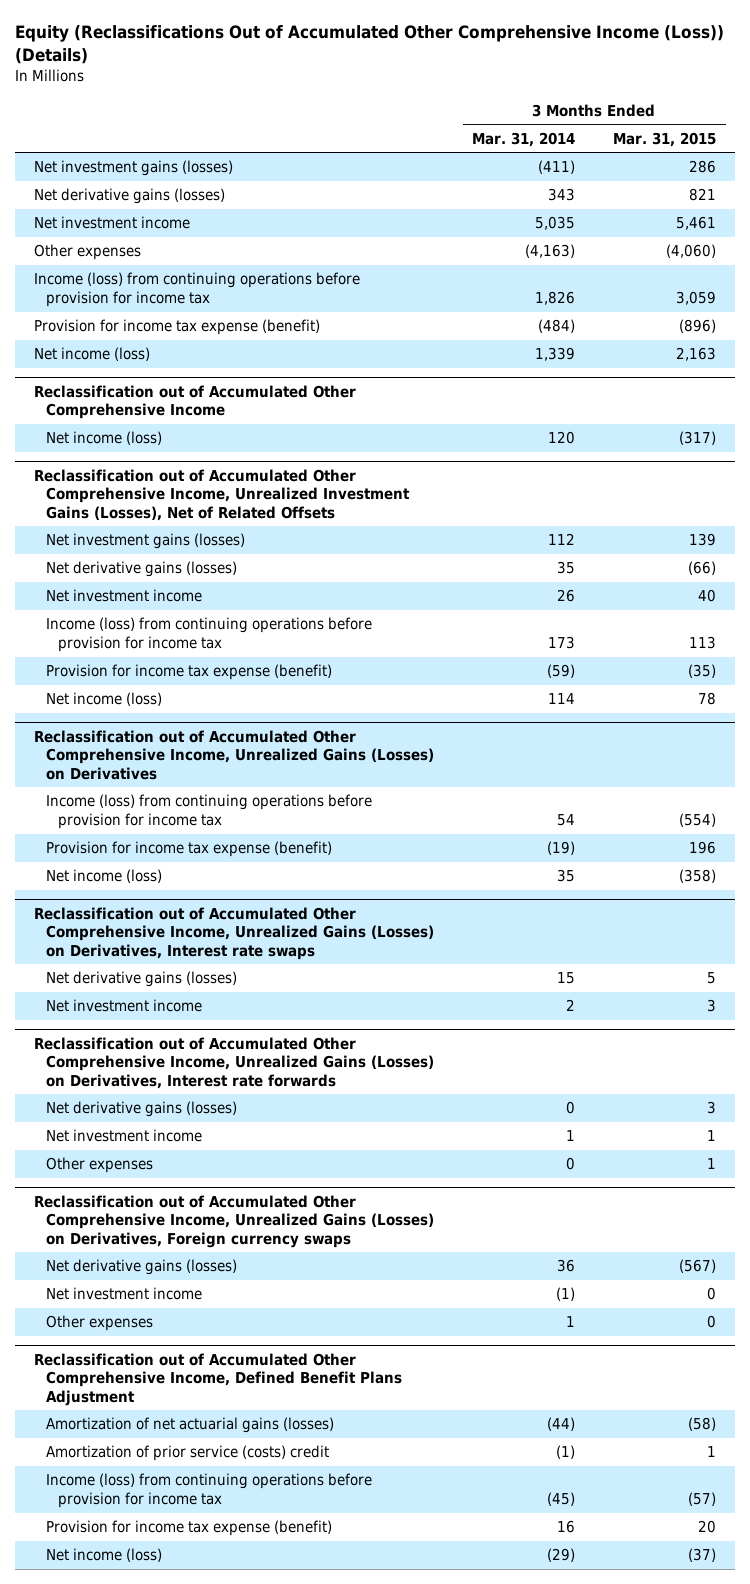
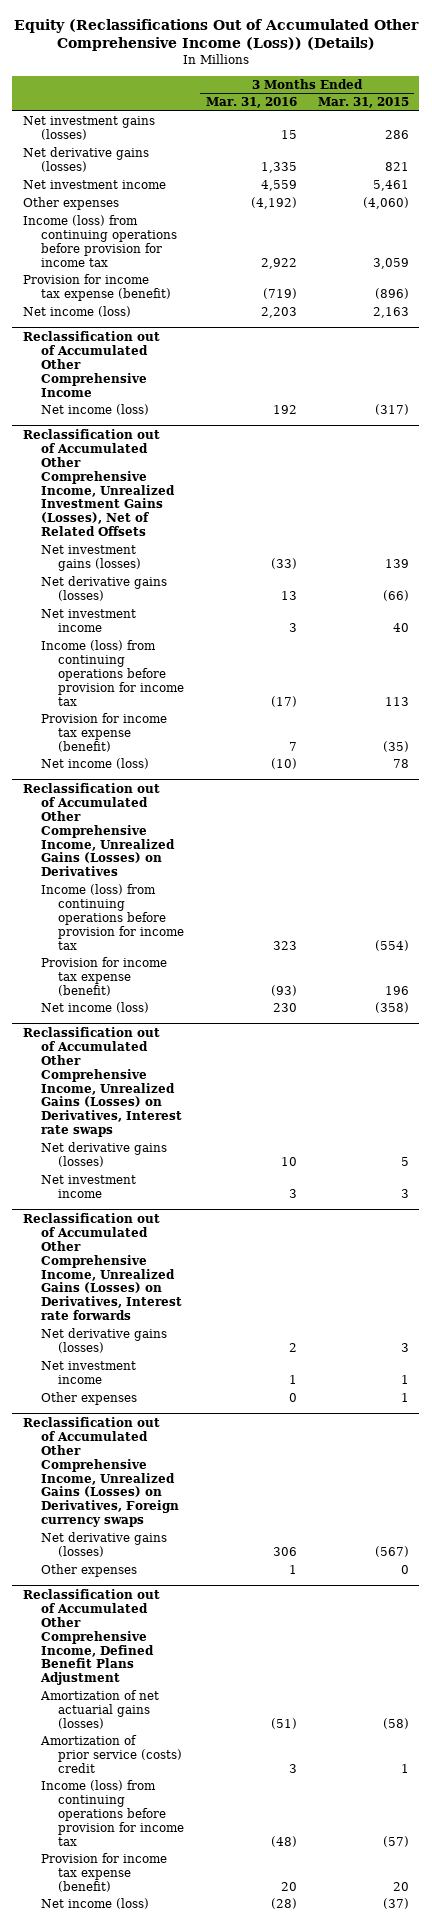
[472,131,576,147] Mar. 31, 2014 -> none
none -> [205,97,297,109] Mar. 31, 2016
[45,1287,202,1301] Net investment income -> none

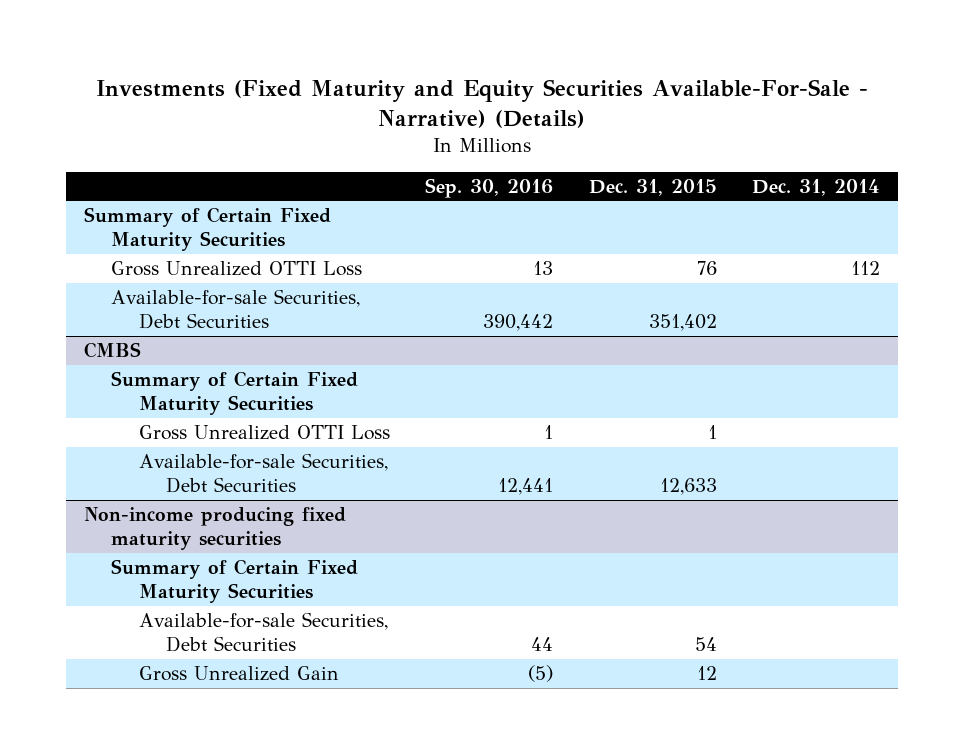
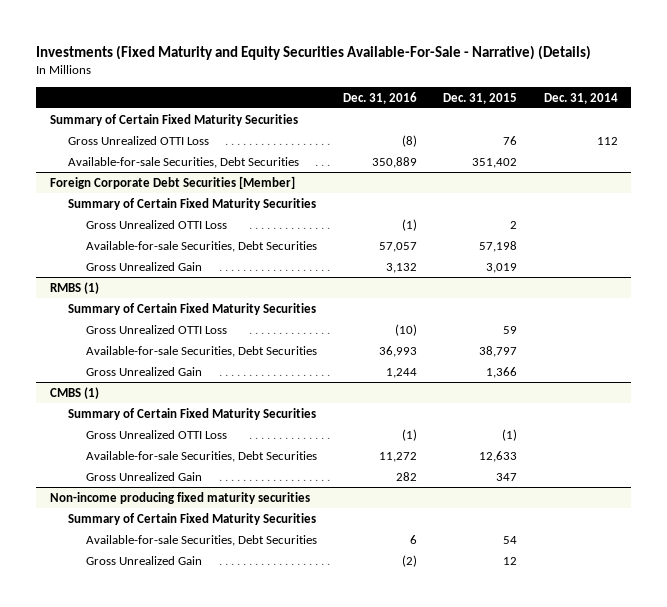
[425,177,554,198] Sep. 30, 2016 -> none
none -> [342,91,417,104] Dec. 31, 2016
[83,342,141,359] CMBS -> none
none -> [49,175,295,189] Foreign Corporate Debt Securities [Member]
[707,425,717,440] 1 -> [510,220,518,229] 2
none -> [85,240,317,252] Available-for-sale Securities, Debt Securities
none -> [85,261,202,271] Gross Unrealized Gain
none -> [49,281,99,294] RMBS (1)
none -> [67,302,316,315] Summary of Certain Fixed Maturity Securities
none -> [85,324,227,334] Gross Unrealized OTTI Loss
none -> [85,345,317,357] Available-for-sale Securities, Debt Securities
none -> [85,366,202,376] Gross Unrealized Gain
none -> [49,386,99,399] CMBS (1)
none -> [67,407,316,420] Summary of Certain Fixed Maturity Securities
none -> [85,429,227,439] Gross Unrealized OTTI Loss
none -> [85,471,202,481] Gross Unrealized Gain

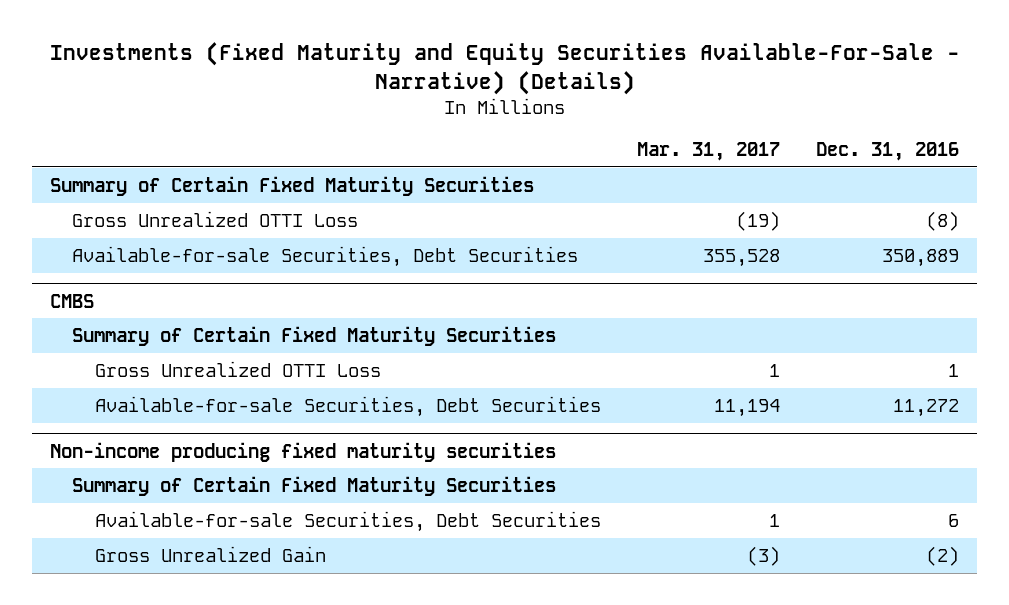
[443,92,518,104] Dec. 31, 2015 -> none
[543,92,618,104] Dec. 31, 2014 -> none
none -> [637,141,781,161] Mar. 31, 2017
[49,175,295,189] Foreign Corporate Debt Securities [Member] -> none
[67,197,316,210] Summary of Certain Fixed Maturity Securities -> none
[85,219,227,229] Gross Unrealized OTTI Loss -> none
[85,240,317,252] Available-for-sale Securities, Debt Securities -> none
[85,261,202,271] Gross Unrealized Gain -> none
[49,281,99,294] RMBS (1) -> none
[67,302,316,315] Summary of Certain Fixed Maturity Securities -> none
[85,324,227,334] Gross Unrealized OTTI Loss -> none
[85,345,317,357] Available-for-sale Securities, Debt Securities -> none
[85,366,202,376] Gross Unrealized Gain -> none
[49,386,99,399] CMBS (1) -> [50,293,95,308] CMBS
[401,428,417,441] (1) -> [948,363,960,377] 1
[85,471,202,481] Gross Unrealized Gain -> none

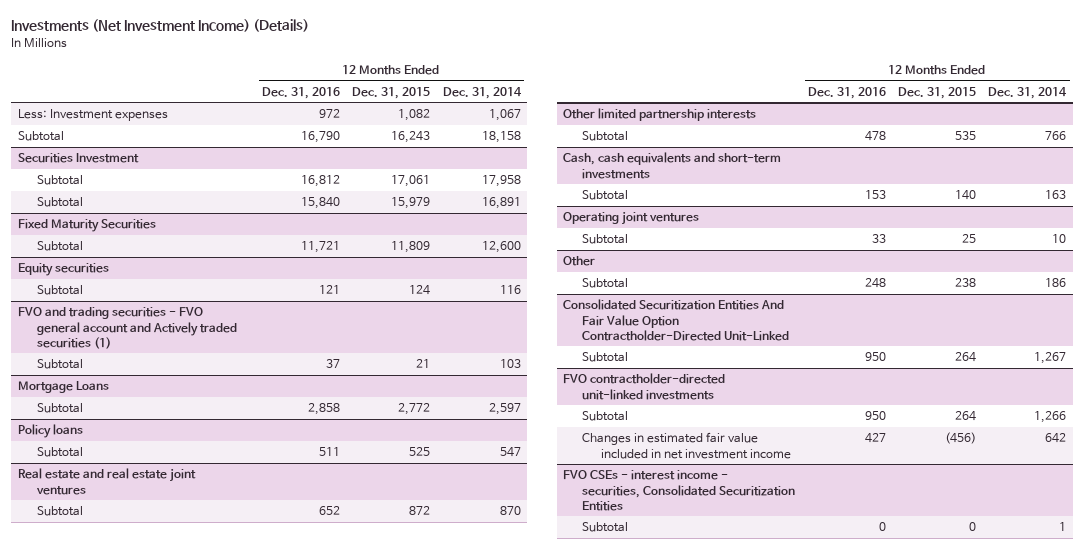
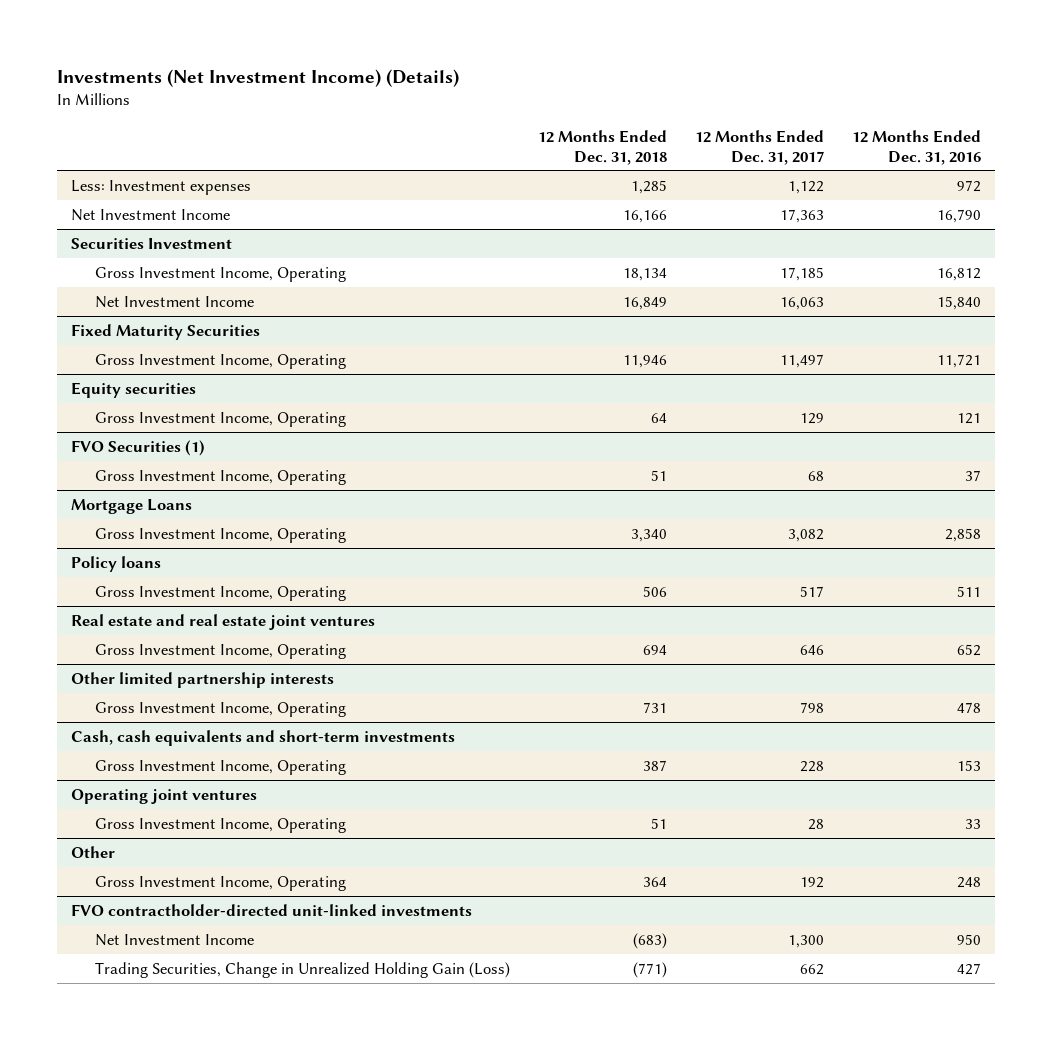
[352,86,431,99] Dec. 31, 2015 -> none
[442,86,522,99] Dec. 31, 2014 -> none
none -> [537,129,667,165] 12 Months Ended Dec. 31, 2018
none -> [694,129,824,165] 12 Months Ended Dec. 31, 2017
[17,131,64,142] Subtotal -> [71,208,231,221] Net Investment Income
[36,175,83,186] Subtotal -> [94,266,346,282] Gross Investment Income, Operating
[36,197,83,208] Subtotal -> [94,295,254,308] Net Investment Income
[36,241,83,252] Subtotal -> [94,353,346,369] Gross Investment Income, Operating
[36,285,83,296] Subtotal -> [94,411,346,427] Gross Investment Income, Operating
[17,307,237,349] FVO and trading securities - FVO general account and Actively traded securities (1) -> [71,439,206,456] FVO Securities (1)
[36,359,83,370] Subtotal -> [94,469,346,485] Gross Investment Income, Operating
[36,403,83,414] Subtotal -> [94,527,346,543] Gross Investment Income, Operating
[36,447,83,458] Subtotal -> [94,585,346,601] Gross Investment Income, Operating
[36,506,83,517] Subtotal -> [94,643,346,659] Gross Investment Income, Operating
[582,131,629,142] Subtotal -> [94,701,346,717] Gross Investment Income, Operating
[582,190,629,201] Subtotal -> [94,759,346,775] Gross Investment Income, Operating
[582,234,629,245] Subtotal -> [94,817,346,833] Gross Investment Income, Operating
[563,299,790,341] Consolidated Securitization Entities And Fair Value Option Contractholder-Directed Unit-Linked -> none
[582,352,629,363] Subtotal -> none
[582,278,629,289] Subtotal -> [94,875,346,891] Gross Investment Income, Operating
[563,470,796,511] FVO CSEs - interest income - securities, Consolidated Securitization Entities -> none
[582,522,629,533] Subtotal -> none
[582,411,629,422] Subtotal -> [94,933,254,946] Net Investment Income
[582,432,792,459] Changes in estimated fair value included in net investment income -> [94,961,510,978] Trading Securities, Change in Unrealized Holding Gain (Loss)

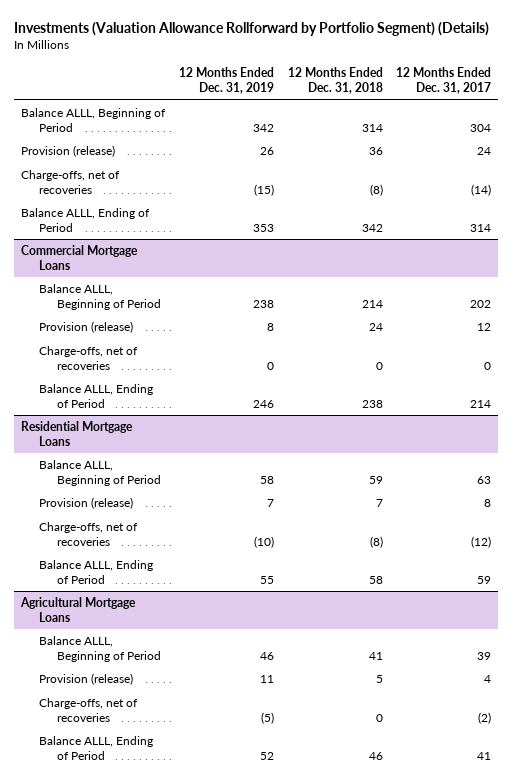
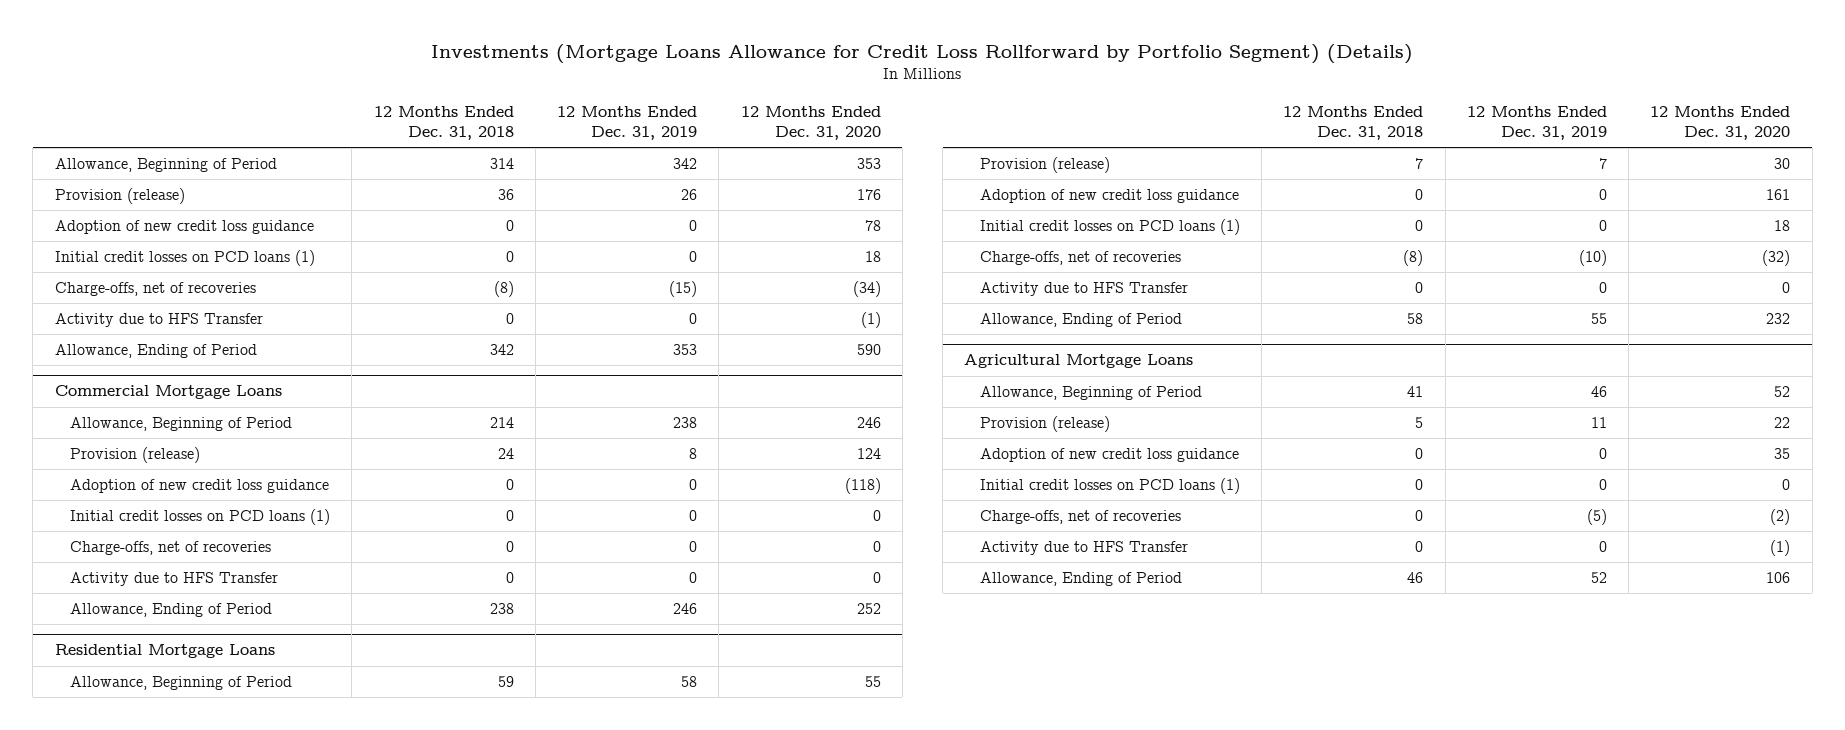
[14,22,490,37] Investments (Valuation Allowance Rollforward by Portfolio Segment) (Details) -> [431,43,1414,64] Investments (Mortgage Loans Allowance for Credit Loss Rollforward by Portfolio Segment) (Details)
[396,67,492,95] 12 Months Ended Dec. 31, 2017 -> none
none -> [740,105,881,141] 12 Months Ended Dec. 31, 2020
[21,108,167,132] Balance ALLL, Beginning of Period -> [54,158,277,173] Allowance, Beginning of Period
none -> [54,220,314,235] Adoption of new credit loss guidance
none -> [54,250,315,267] Initial credit losses on PCD loans (1)
none -> [54,313,263,328] Activity due to HFS Transfer
[21,208,151,232] Balance ALLL, Ending of Period -> [54,344,257,359] Allowance, Ending of Period
[39,284,161,310] Balance ALLL, Beginning of Period -> [70,417,293,432] Allowance, Beginning of Period
none -> [70,479,330,494] Adoption of new credit loss guidance
none -> [70,509,331,526] Initial credit losses on PCD loans (1)
none -> [70,572,279,587] Activity due to HFS Transfer
[39,384,154,408] Balance ALLL, Ending of Period -> [70,603,273,618] Allowance, Ending of Period
[39,460,161,486] Balance ALLL, Beginning of Period -> [70,676,293,691] Allowance, Beginning of Period
none -> [979,189,1239,204] Adoption of new credit loss guidance
none -> [979,219,1240,236] Initial credit losses on PCD loans (1)
none -> [979,282,1188,297] Activity due to HFS Transfer
[39,560,154,584] Balance ALLL, Ending of Period -> [979,313,1182,328] Allowance, Ending of Period
[39,636,161,662] Balance ALLL, Beginning of Period -> [979,386,1202,401] Allowance, Beginning of Period
none -> [979,448,1239,463] Adoption of new credit loss guidance
none -> [979,478,1240,495] Initial credit losses on PCD loans (1)
none -> [979,541,1188,556] Activity due to HFS Transfer
[39,736,154,760] Balance ALLL, Ending of Period -> [979,572,1182,587] Allowance, Ending of Period

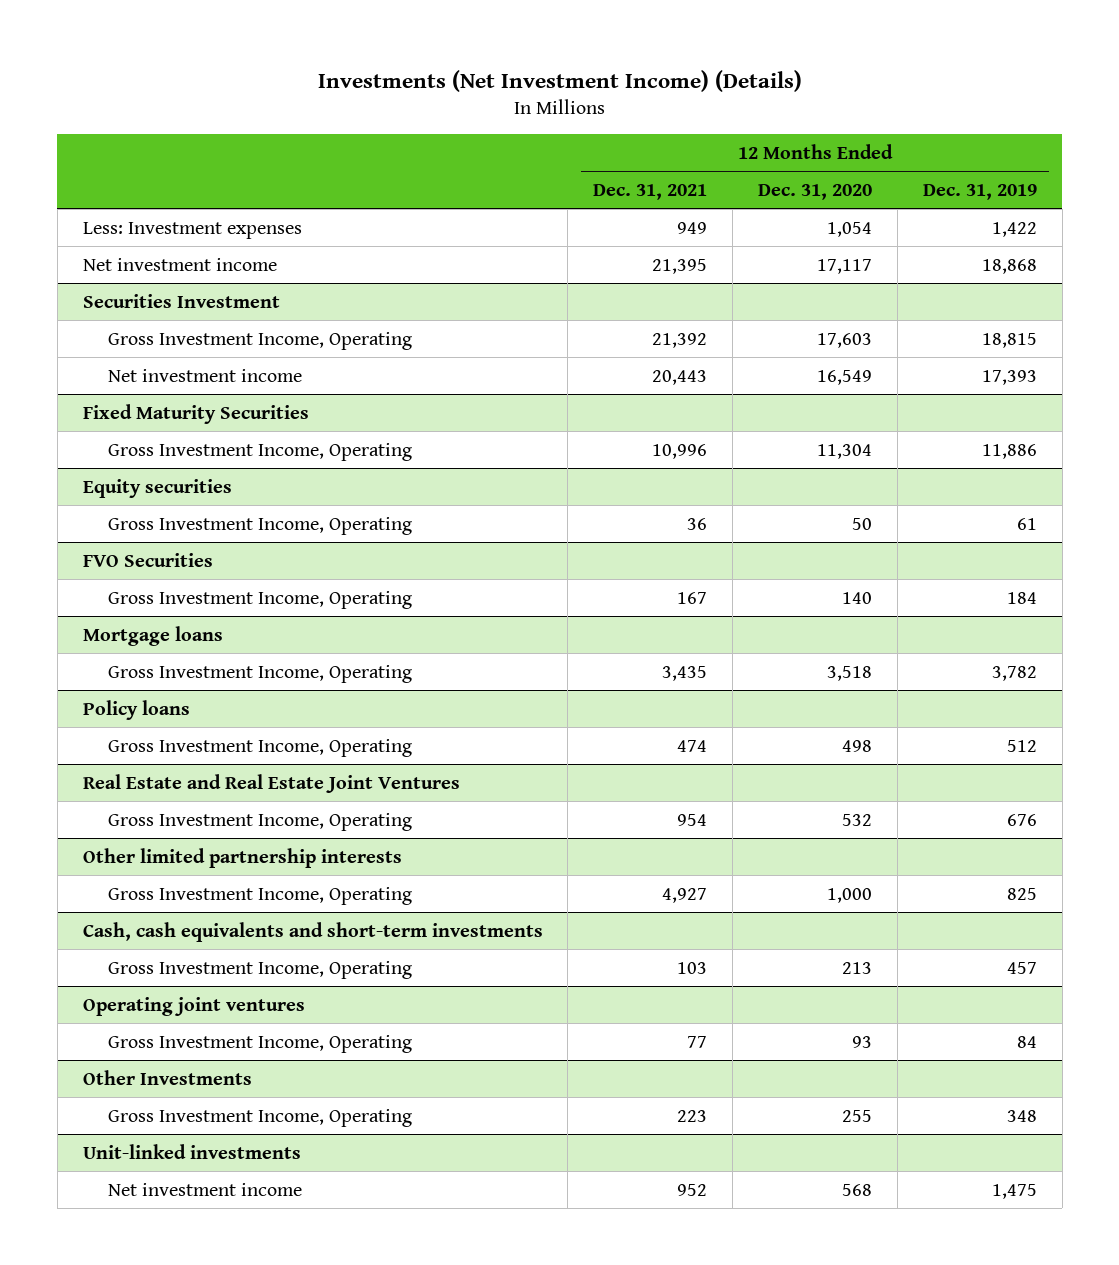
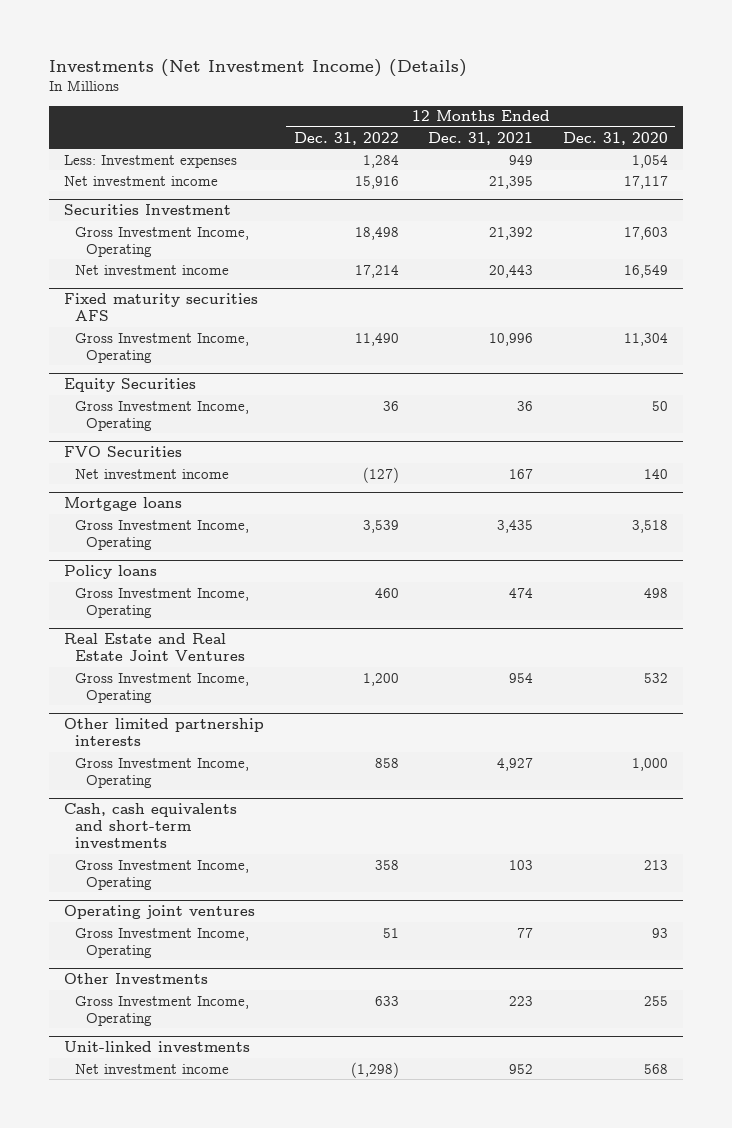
[922,183,1037,200] Dec. 31, 2019 -> none
none -> [293,131,399,145] Dec. 31, 2022
[82,403,309,424] Fixed Maturity Securities -> [63,293,258,322] Fixed maturity securities AFS
[82,478,232,498] Equity securities -> [63,378,196,393] Equity Securities
[108,590,413,609] Gross Investment Income, Operating -> [75,468,230,479] Net investment income

